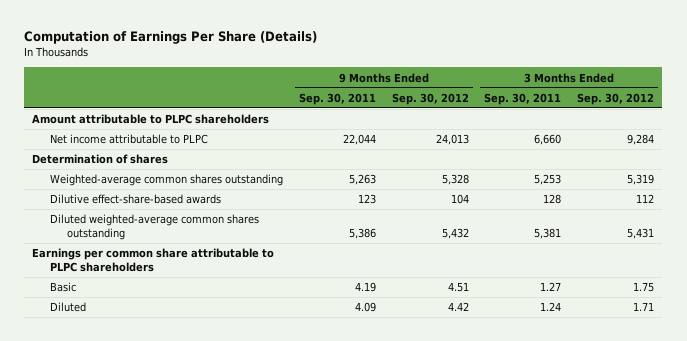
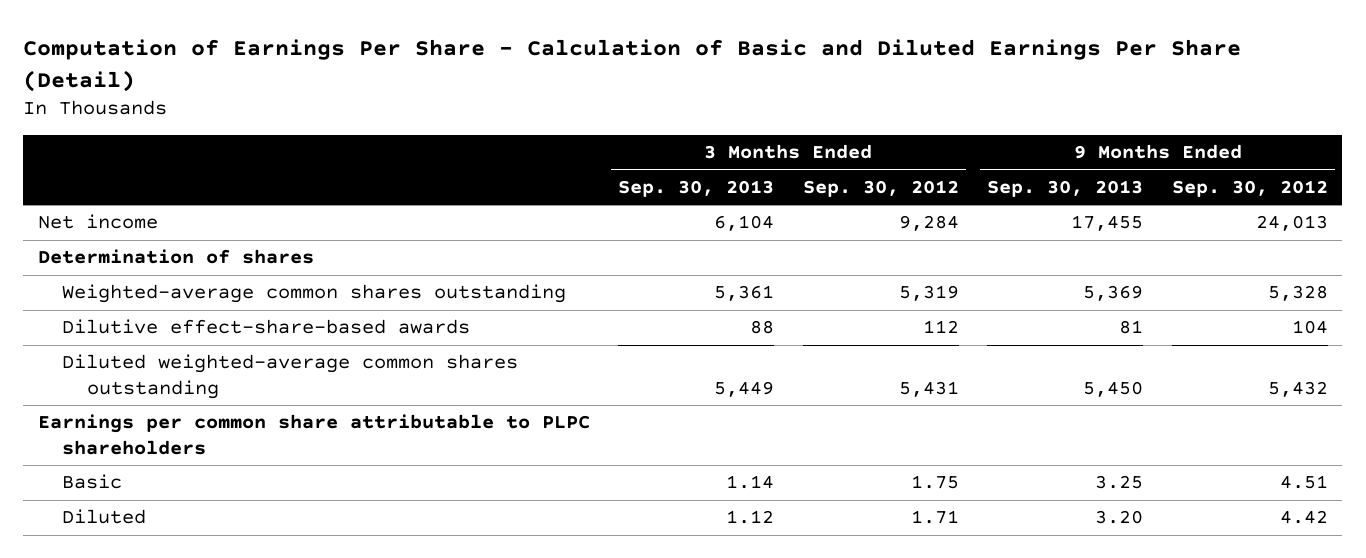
[24,31,318,45] Computation of Earnings Per Share (Details) -> [23,39,1242,92] Computation of Earnings Per Share - Calculation of Basic and Diluted Earnings Per Share (Detail)
[298,92,376,105] Sep. 30, 2011 -> none
[484,92,562,105] Sep. 30, 2011 -> none
none -> [618,179,775,197] Sep. 30, 2013
none -> [987,179,1144,197] Sep. 30, 2013
[32,114,270,125] Amount attributable to PLPC shareholders -> none
[49,134,208,145] Net income attributable to PLPC -> [37,214,158,230] Net income

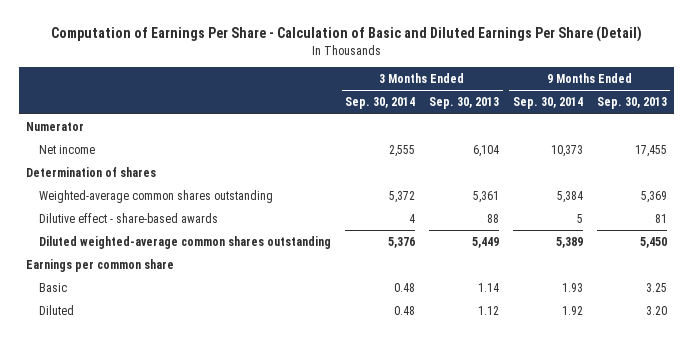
[802,179,959,197] Sep. 30, 2012 -> none
[1172,179,1329,197] Sep. 30, 2012 -> none
none -> [345,97,416,110] Sep. 30, 2014
none -> [512,97,583,110] Sep. 30, 2014
none -> [26,122,85,132] Numerator
[62,319,471,335] Dilutive effect-share-based awards -> [39,213,219,224] Dilutive effect - share-based awards
[37,414,590,455] Earnings per common share attributable to PLPC shareholders -> [26,259,175,273] Earnings per common share

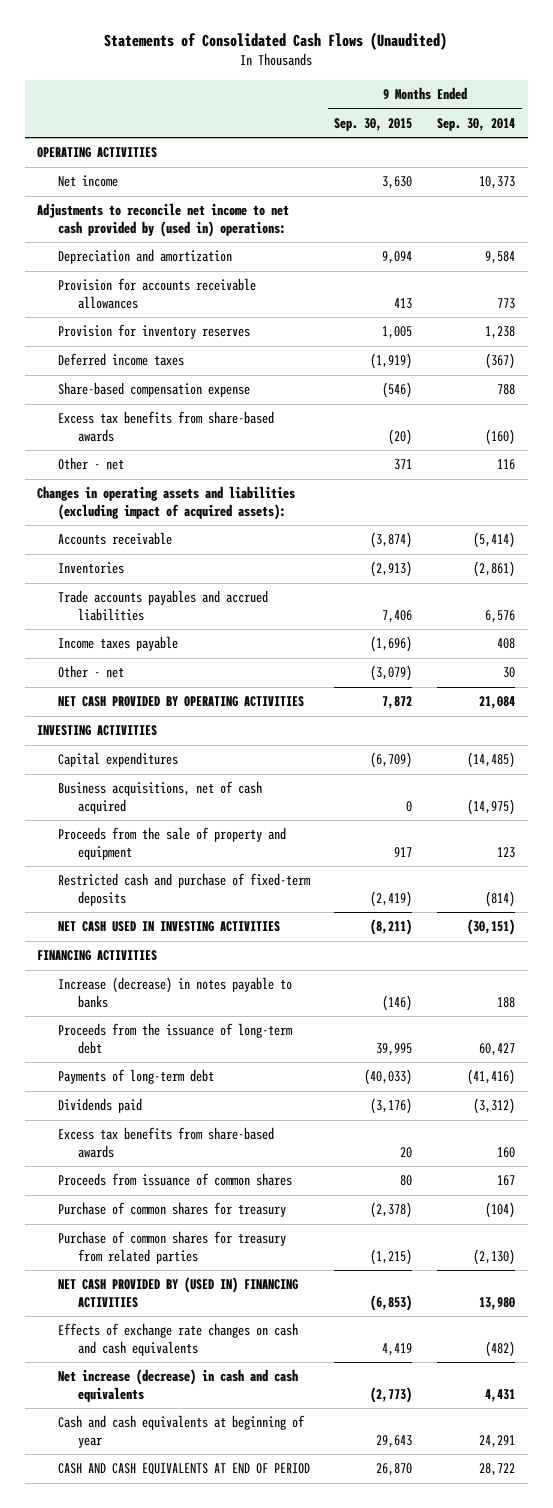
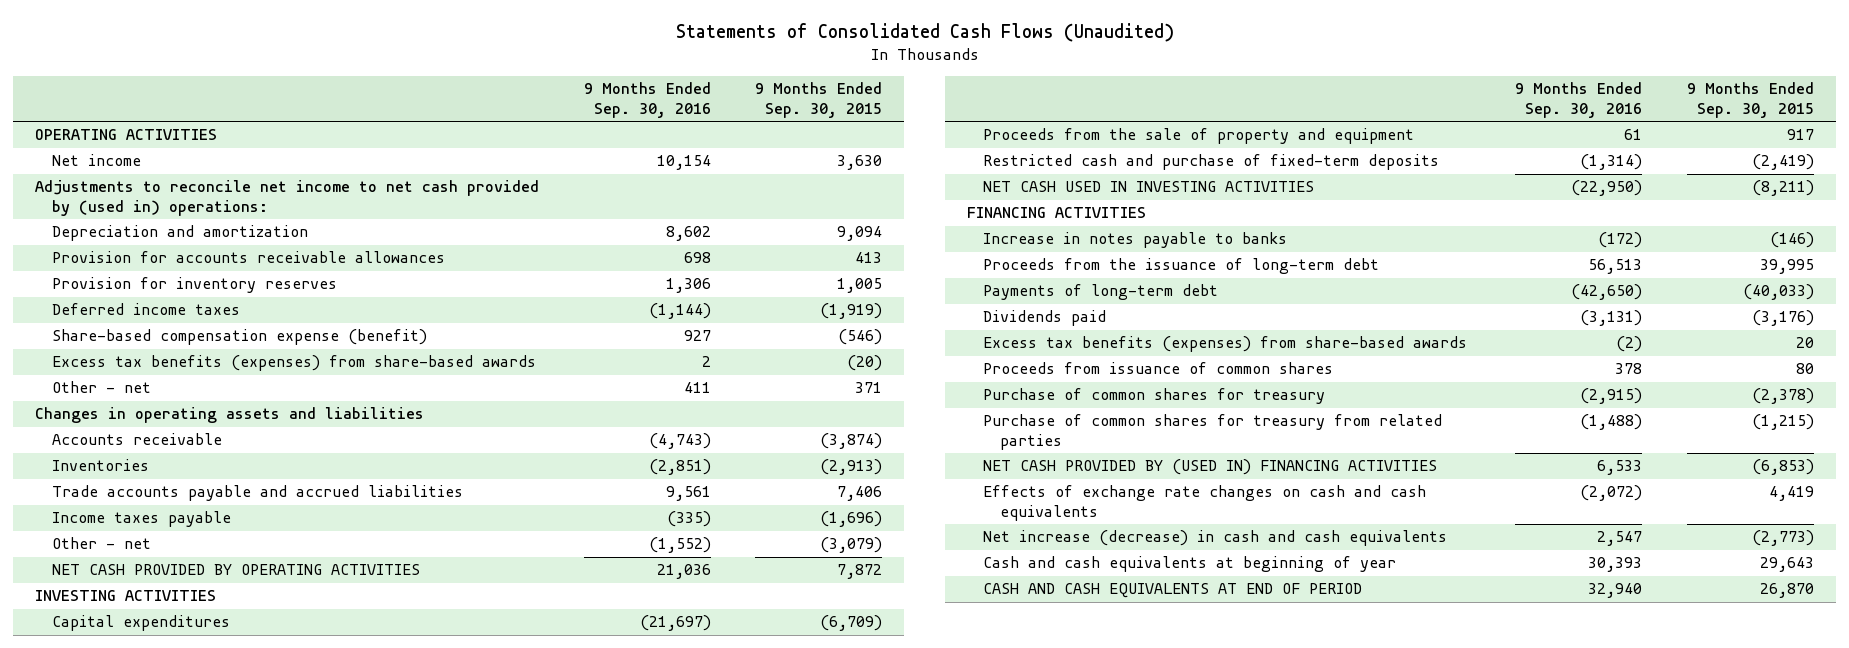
[437,117,516,131] Sep. 30, 2014 -> none
none -> [583,82,711,118] 9 Months Ended Sep. 30, 2016
[57,382,250,398] Share-based compensation expense -> [51,329,427,346] Share-based compensation expense (benefit)
[57,411,274,442] Excess tax benefits from share-based awards -> [51,355,536,372] Excess tax benefits (expenses) from share-based awards
[37,486,296,520] Changes in operating assets and liabilities (excluding impact of acquired assets): -> [35,407,425,424] Changes in operating assets and liabilities
[57,590,268,621] Trade accounts payables and accrued liabilities -> [51,485,463,502] Trade accounts payable and accrued liabilities
[57,781,262,814] Business acquisitions, net of cash acquired -> none
[57,977,292,1008] Increase (decrease) in notes payable to banks -> [983,232,1288,249] Increase in notes payable to banks
[57,1127,274,1158] Excess tax benefits from share-based awards -> [983,336,1468,353] Excess tax benefits (expenses) from share-based awards

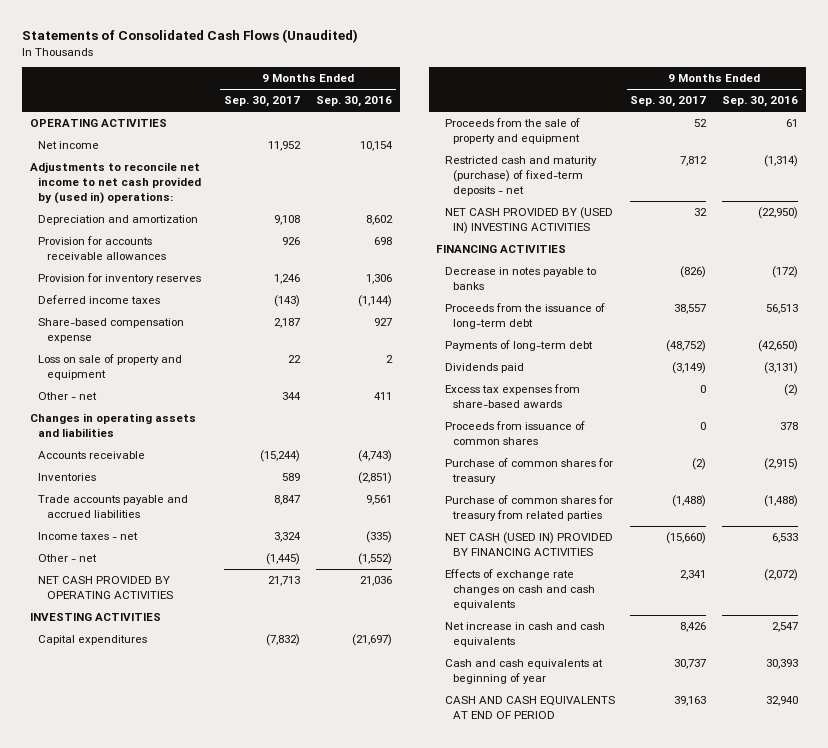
[755,82,883,118] 9 Months Ended Sep. 30, 2015 -> none
none -> [224,96,301,108] Sep. 30, 2017
[51,355,536,372] Excess tax benefits (expenses) from share-based awards -> none
[51,329,427,346] Share-based compensation expense (benefit) -> [38,318,185,343] Share-based compensation expense
none -> [38,354,183,380] Loss on sale of property and equipment
[51,511,231,528] Income taxes payable -> [38,532,139,541] Income taxes - net
[983,154,1440,171] Restricted cash and purchase of fixed-term deposits -> [444,156,597,196] Restricted cash and maturity (purchase) of fixed-term deposits - net
[983,181,1315,193] NET CASH USED IN INVESTING ACTIVITIES -> [444,207,613,234] NET CASH PROVIDED BY (USED IN) INVESTING ACTIVITIES
[983,232,1288,249] Increase in notes payable to banks -> [444,267,596,290] Decrease in notes payable to banks
[983,336,1468,353] Excess tax benefits (expenses) from share-based awards -> [444,384,580,408] Excess tax expenses from share-based awards
[983,459,1438,476] NET CASH PROVIDED BY (USED IN) FINANCING ACTIVITIES -> [444,532,613,556] NET CASH (USED IN) PROVIDED BY FINANCING ACTIVITIES
[983,530,1448,547] Net increase (decrease) in cash and cash equivalents -> [444,622,605,647] Net increase in cash and cash equivalents

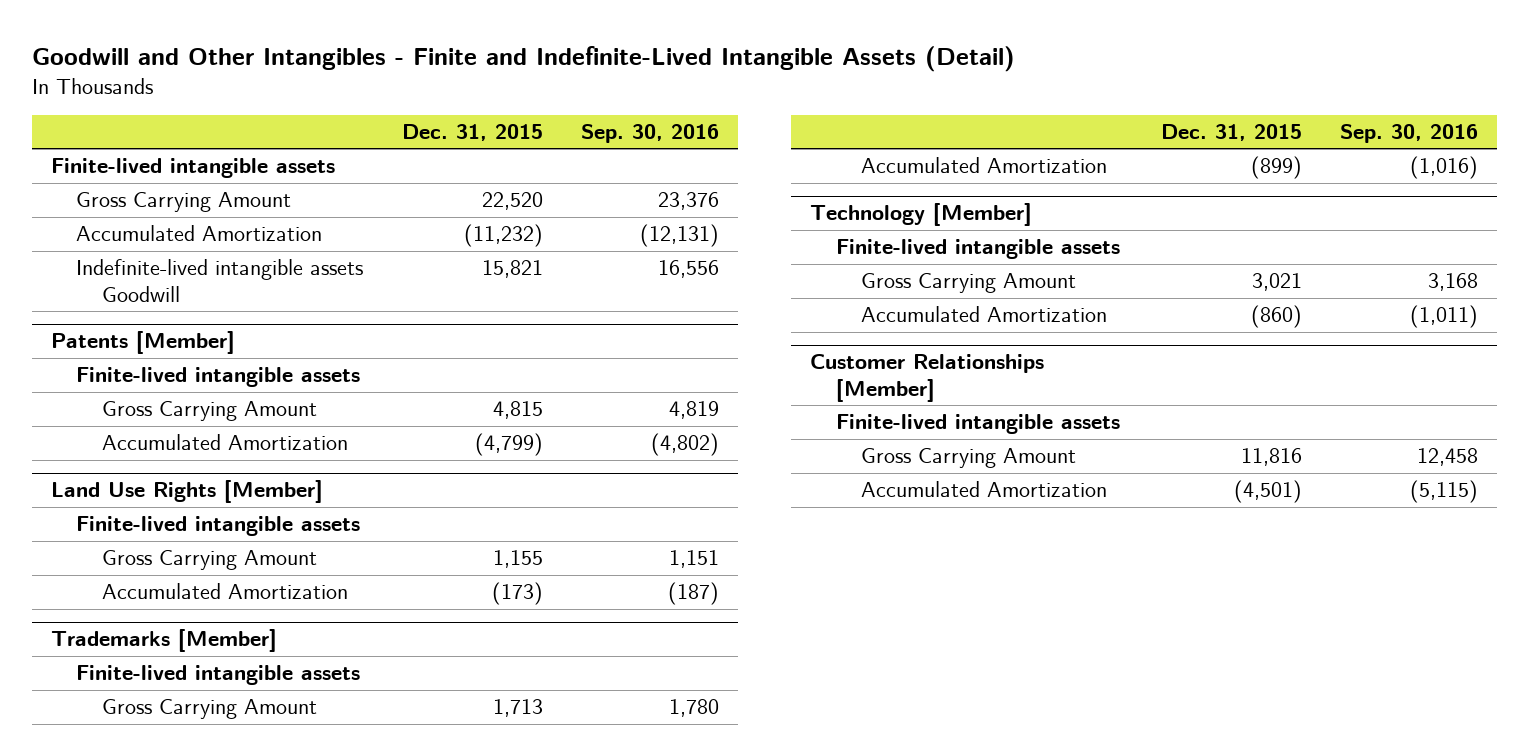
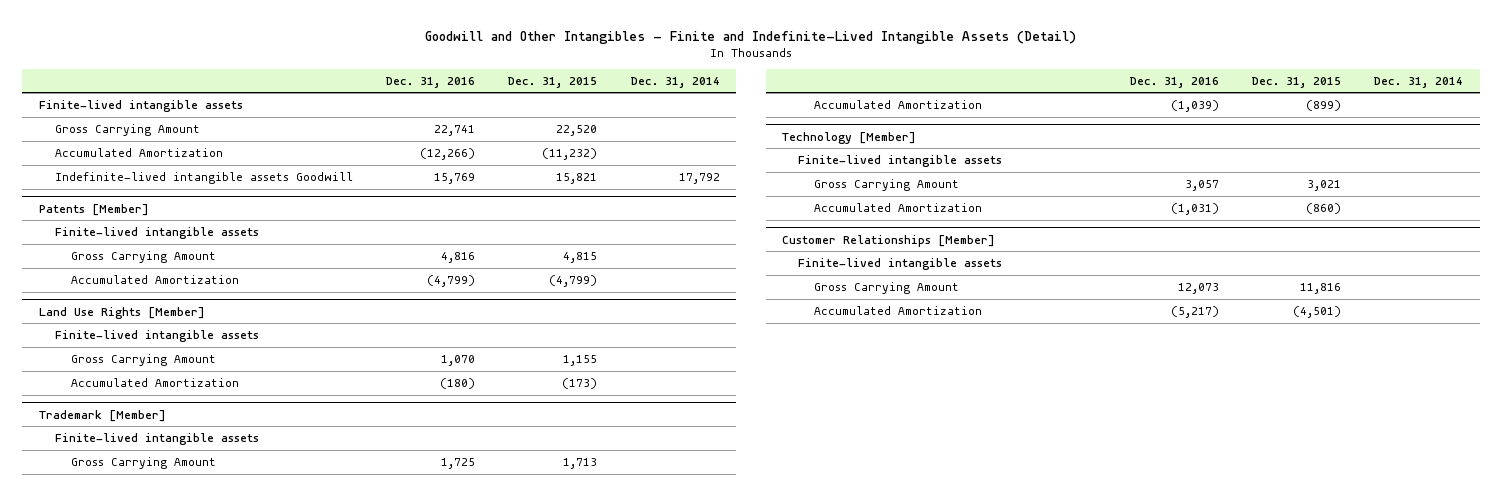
[580,124,719,144] Sep. 30, 2016 -> none
none -> [385,76,475,88] Dec. 31, 2016
none -> [630,76,720,88] Dec. 31, 2014
[50,629,277,653] Trademarks [Member] -> [38,409,166,422] Trademark [Member]

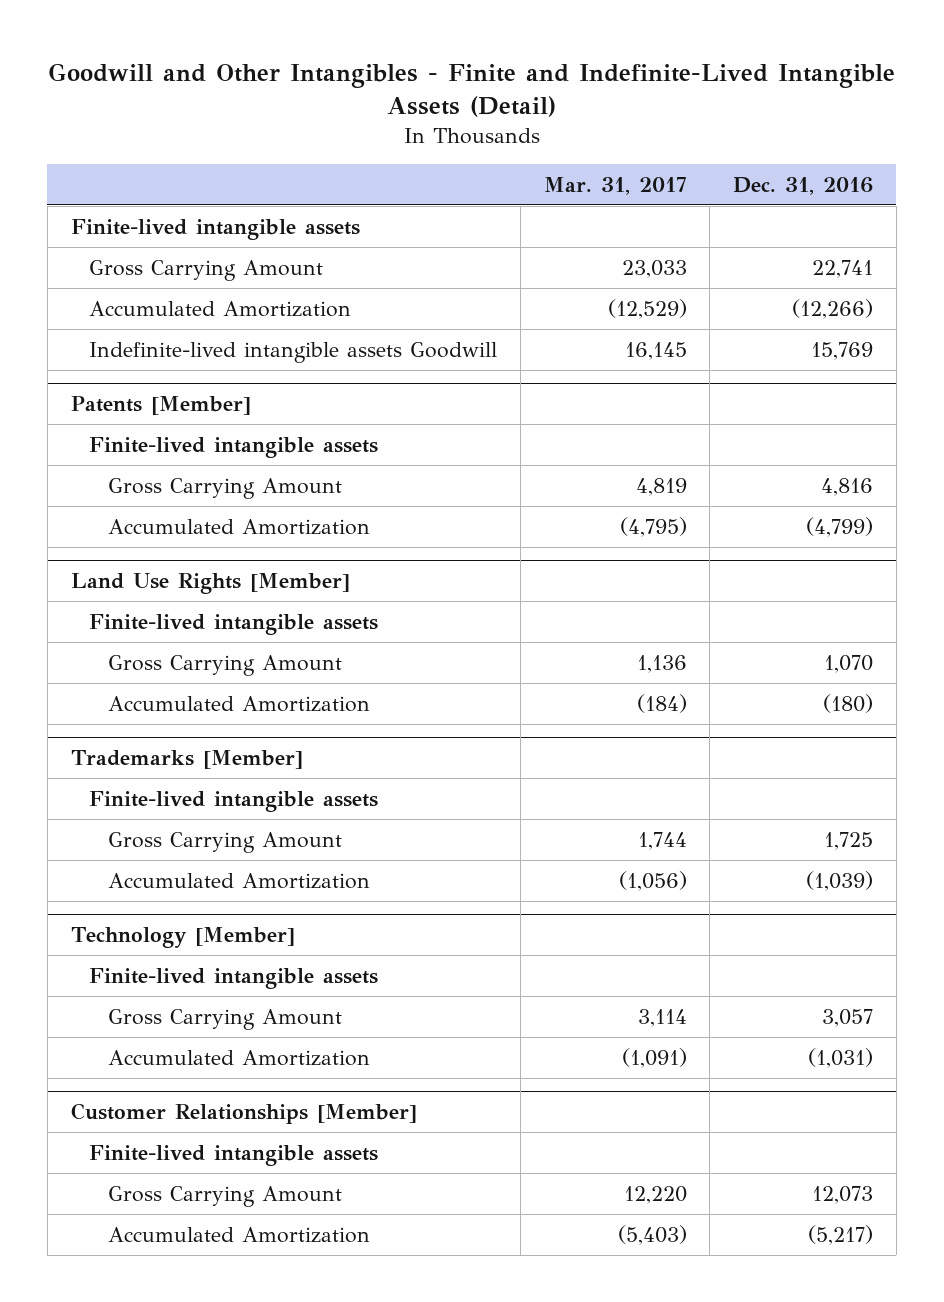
[508,76,598,88] Dec. 31, 2015 -> none
[630,76,720,88] Dec. 31, 2014 -> none
none -> [543,176,687,195] Mar. 31, 2017
[38,409,166,422] Trademark [Member] -> [70,750,303,770] Trademarks [Member]

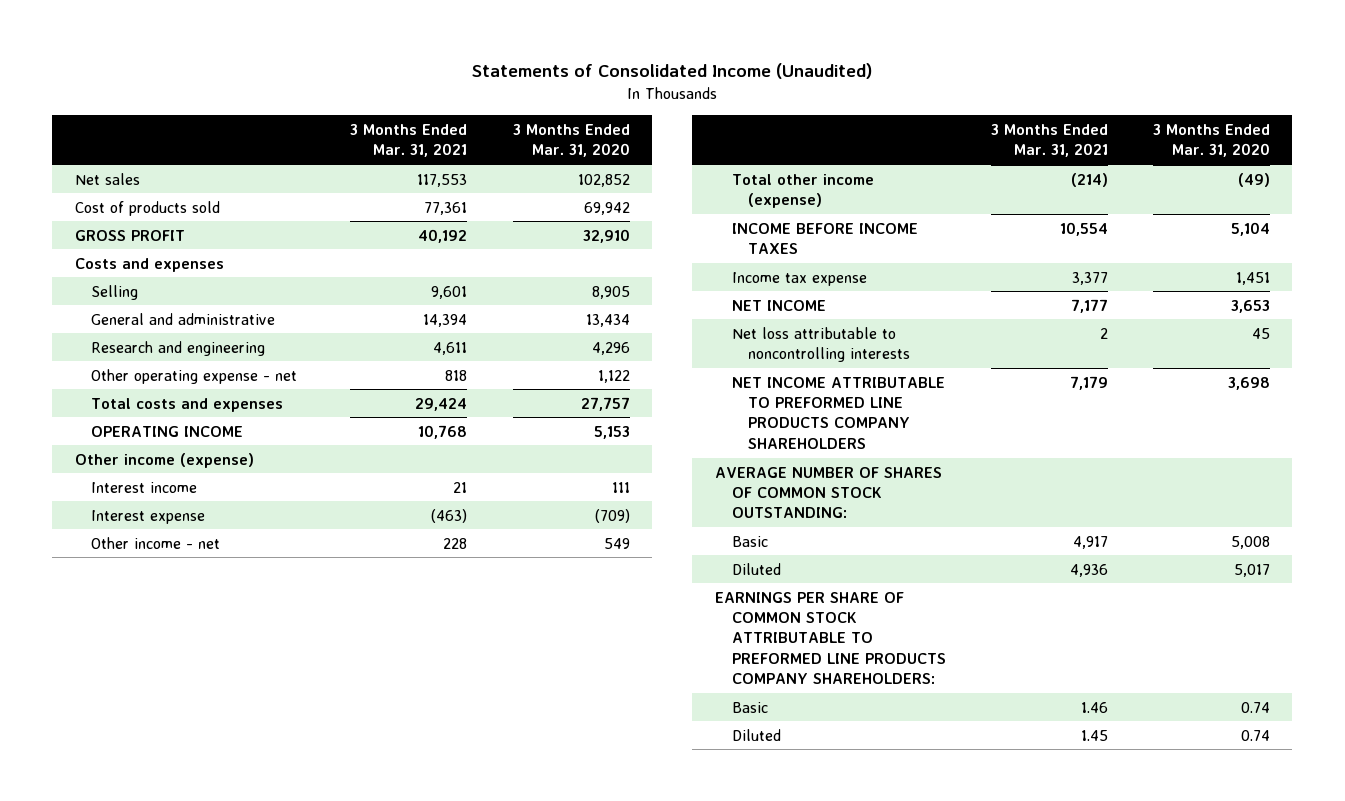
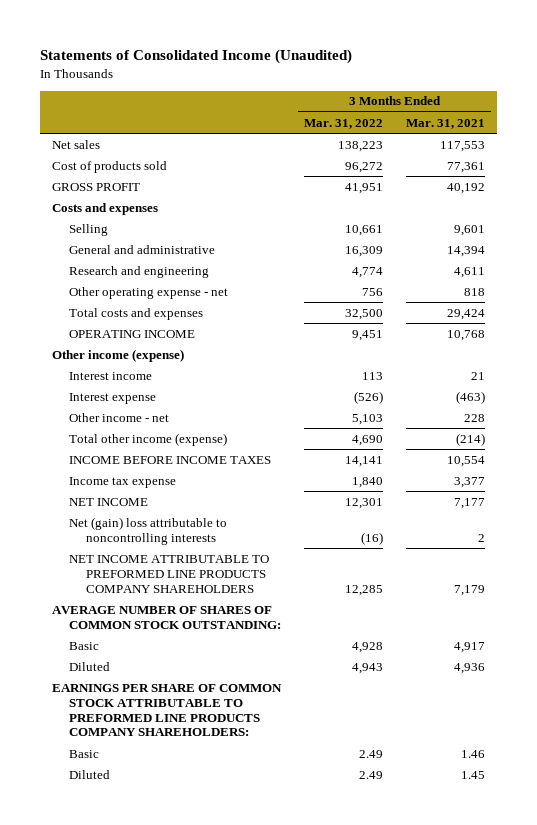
[512,123,630,158] 3 Months Ended Mar. 31, 2020 -> none
none -> [304,118,384,129] Mar. 31, 2022
[731,326,911,363] Net loss attributable to noncontrolling interests -> [69,516,228,545] Net (gain) loss attributable to noncontrolling interests

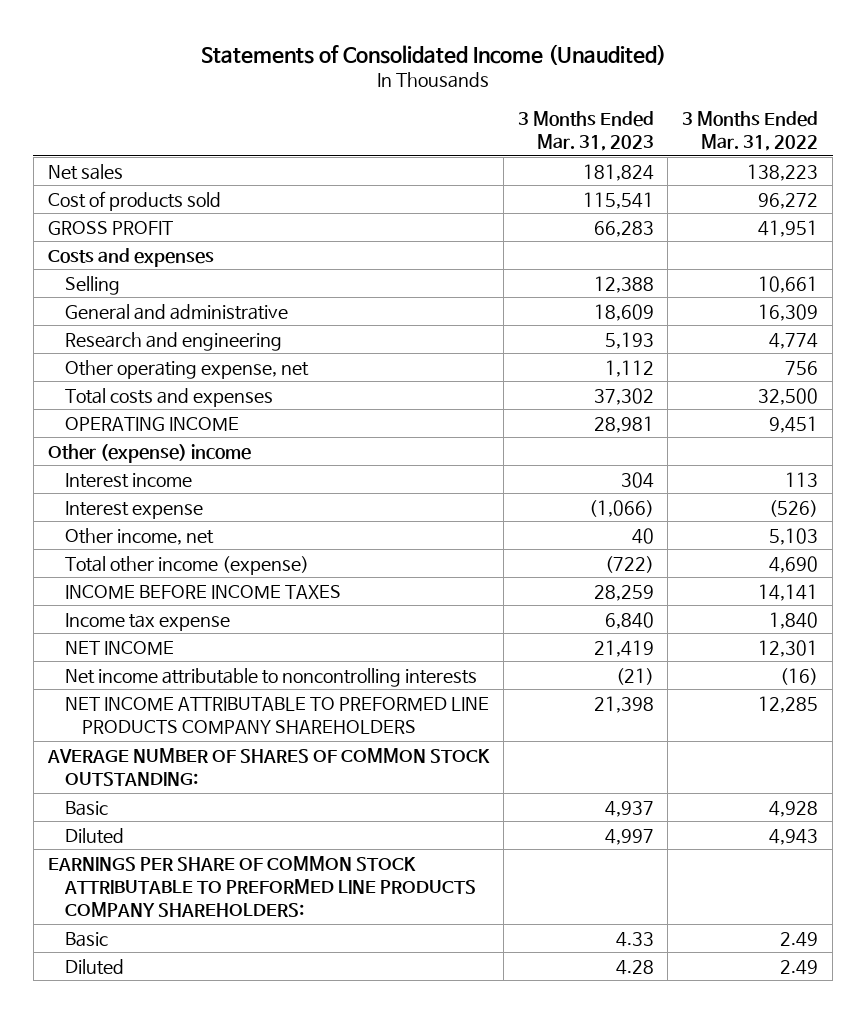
[406,118,486,129] Mar. 31, 2021 -> none
none -> [517,111,654,152] 3 Months Ended Mar. 31, 2023
[69,286,229,299] Other operating expense - net -> [64,359,309,379] Other operating expense, net
[51,348,184,362] Other income (expense) -> [47,443,251,463] Other (expense) income
[69,412,170,422] Other income - net -> [64,527,214,545] Other income, net
[69,516,228,545] Net (gain) loss attributable to noncontrolling interests -> [64,667,477,687] Net income attributable to noncontrolling interests

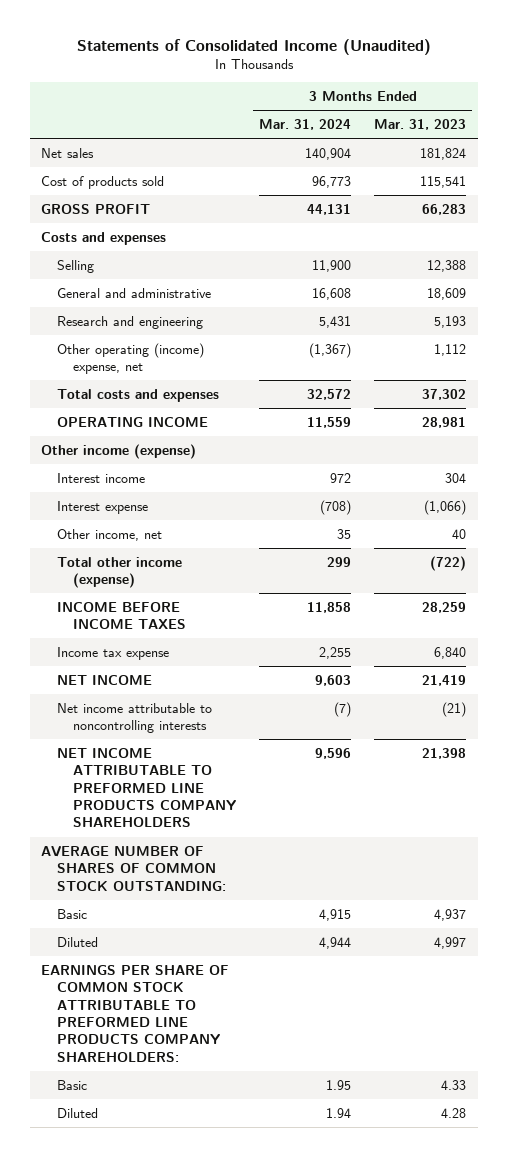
[682,111,819,152] 3 Months Ended Mar. 31, 2022 -> none
none -> [258,119,351,131] Mar. 31, 2024
[64,359,309,379] Other operating expense, net -> [57,342,205,375] Other operating (income) expense, net
[47,443,251,463] Other (expense) income -> [41,443,197,459] Other income (expense)

